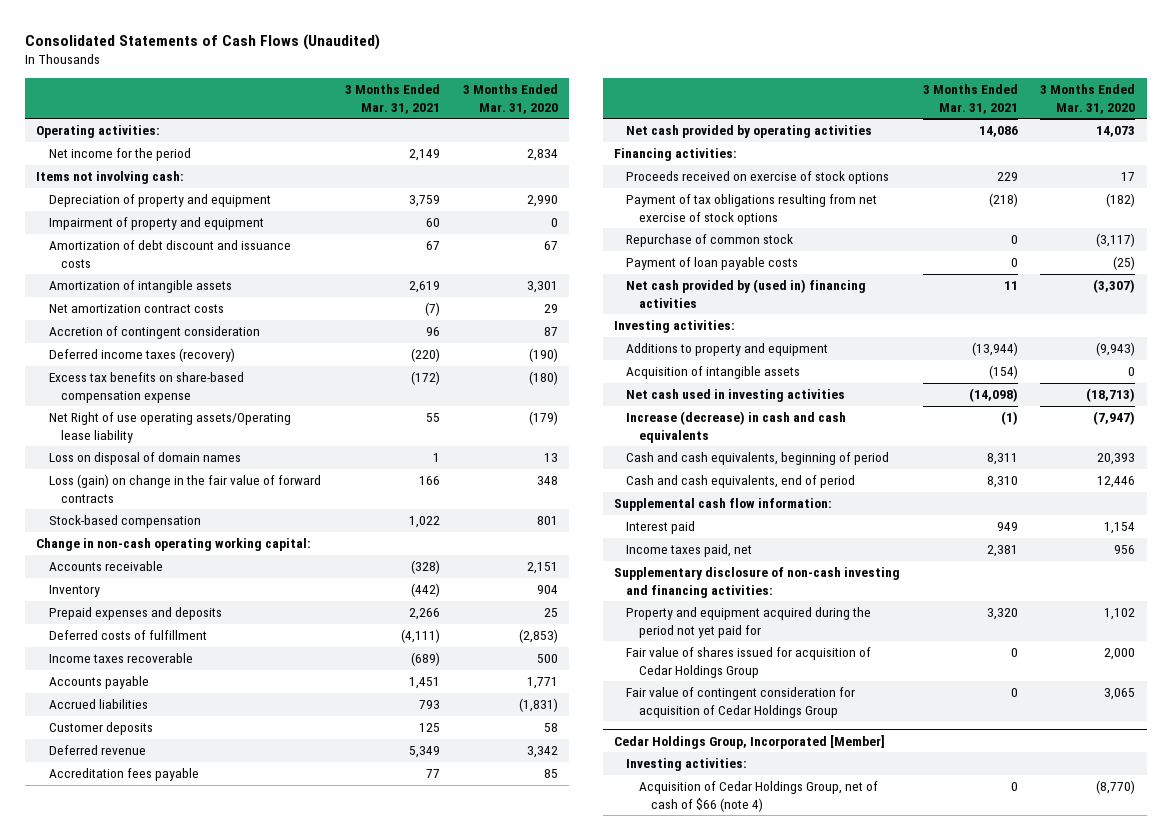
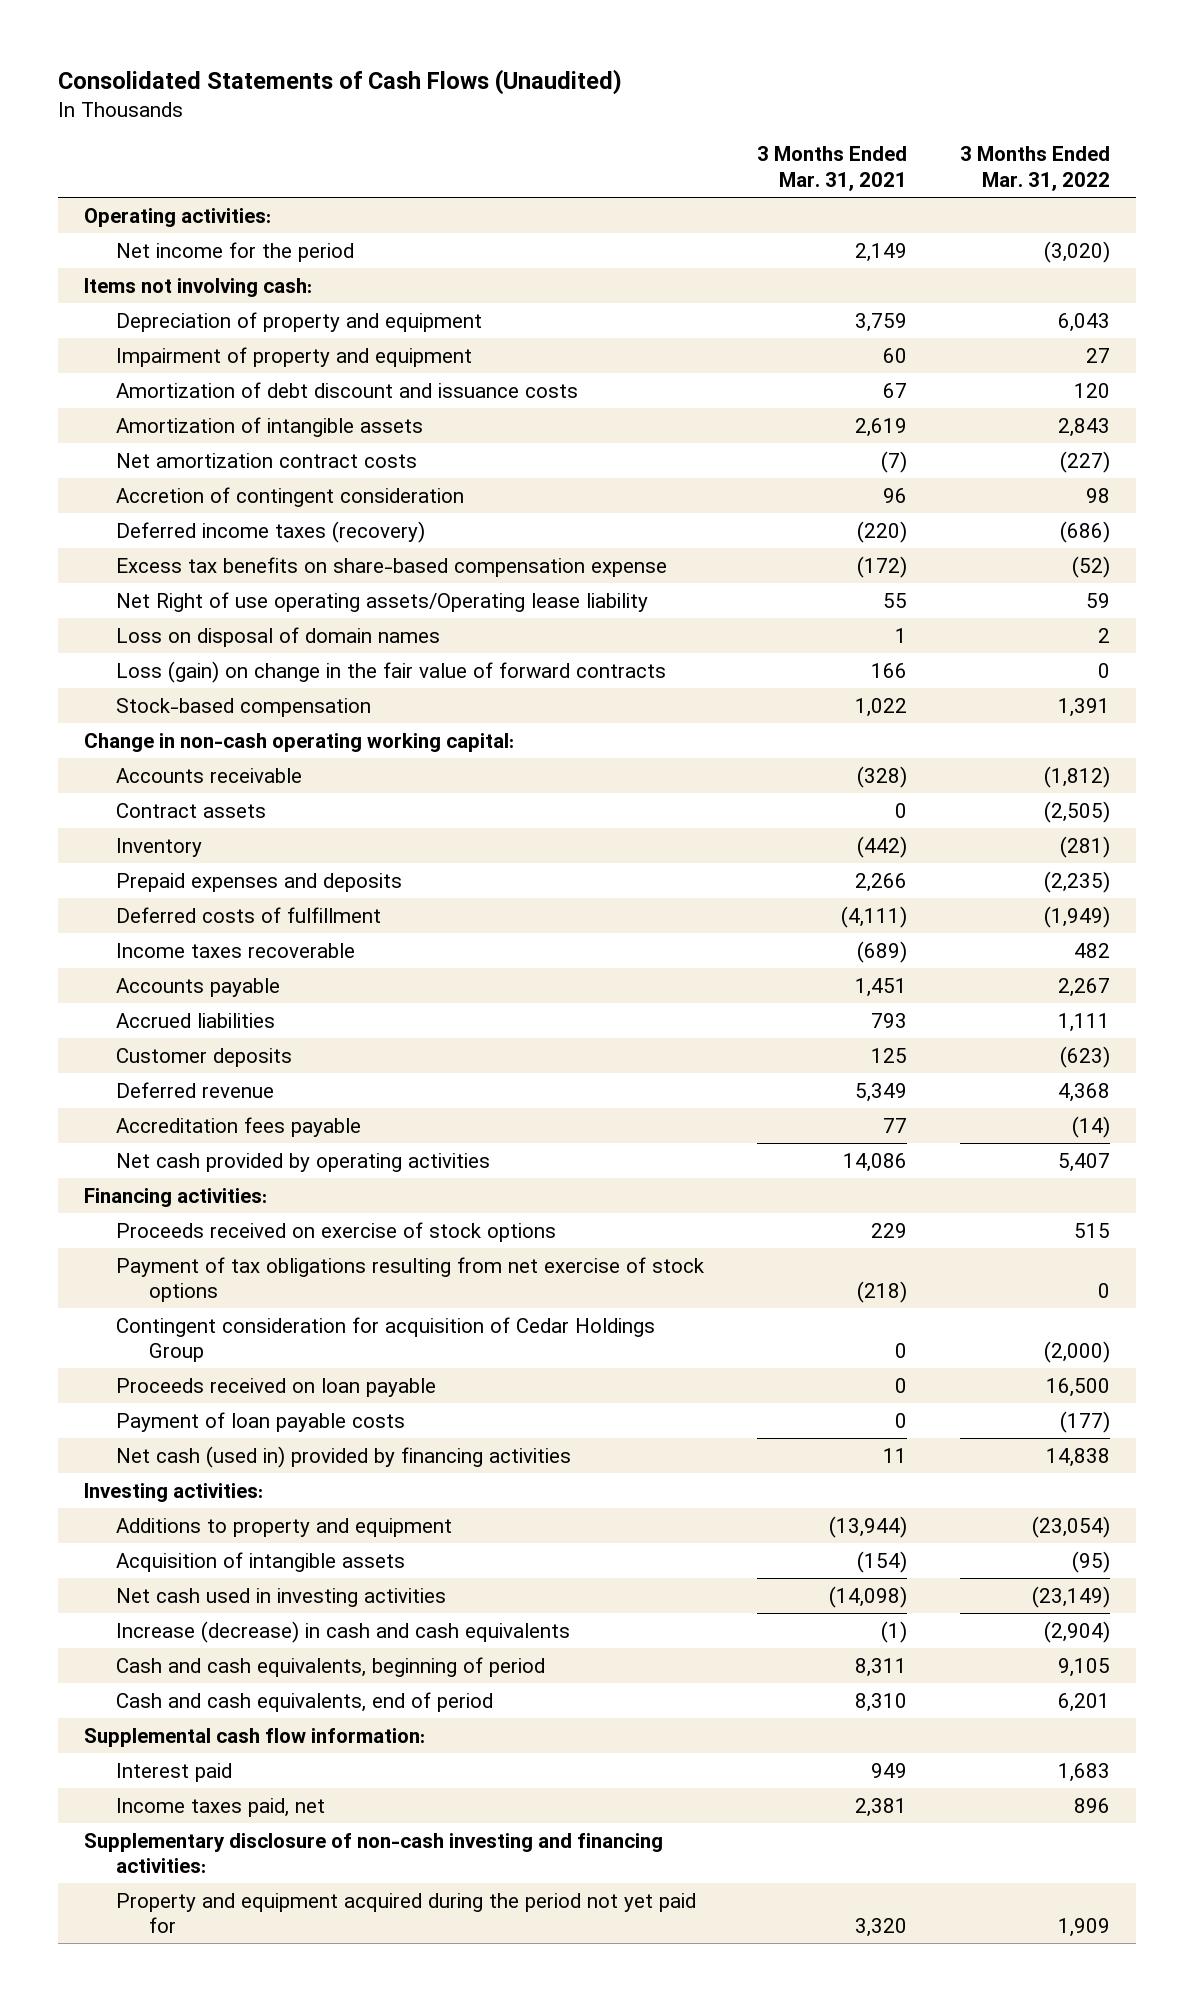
[462,84,558,114] 3 Months Ended Mar. 31, 2020 -> none
none -> [959,146,1110,192] 3 Months Ended Mar. 31, 2022
none -> [116,802,267,818] Contract assets
[626,234,794,248] Repurchase of common stock -> none
none -> [116,1316,656,1363] Contingent consideration for acquisition of Cedar Holdings Group
none -> [116,1377,437,1397] Proceeds received on loan payable
[626,279,867,308] Net cash provided by (used in) financing activities -> [116,1445,572,1468] Net cash (used in) provided by financing activities
[626,647,872,678] Fair value of shares issued for acquisition of Cedar Holdings Group -> none
[626,687,856,718] Fair value of contingent consideration for acquisition of Cedar Holdings Group -> none
[614,734,886,749] Cedar Holdings Group, Incorporated [Member] -> none
[626,758,748,772] Investing activities: -> none
[638,781,878,812] Acquisition of Cedar Holdings Group, net of cash of $66 (note 4) -> none

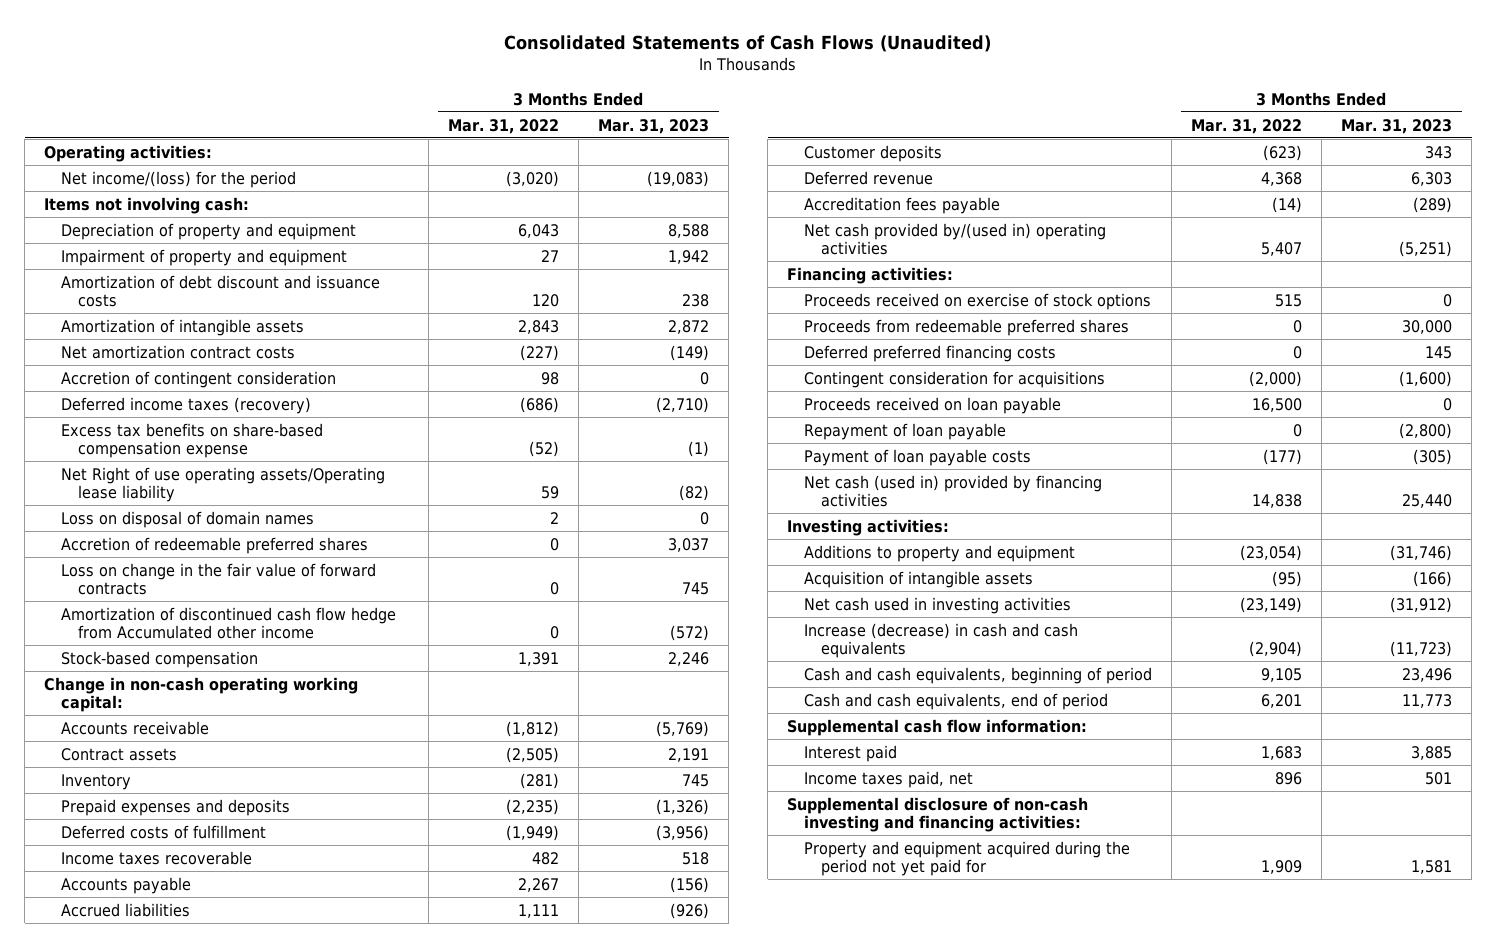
[757,146,908,192] 3 Months Ended Mar. 31, 2021 -> none
none -> [597,118,709,134] Mar. 31, 2023
[116,241,355,262] Net income for the period -> [60,170,296,188] Net income/(loss) for the period
none -> [60,536,368,554] Accretion of redeemable preferred shares
[116,660,667,683] Loss (gain) on change in the fair value of forward contracts -> [60,562,376,596] Loss on change in the fair value of forward contracts
none -> [60,606,396,640] Amortization of discontinued cash flow hedge from Accumulated other income
[116,1152,491,1172] Net cash provided by operating activities -> [803,222,1106,256] Net cash provided by/(used in) operating activities
[116,1256,705,1303] Payment of tax obligations resulting from net exercise of stock options -> none
none -> [803,318,1129,336] Proceeds from redeemable preferred shares
none -> [803,344,1056,362] Deferred preferred financing costs
[116,1316,656,1363] Contingent consideration for acquisition of Cedar Holdings Group -> [803,370,1105,388] Contingent consideration for acquisitions
none -> [803,422,1006,440] Repayment of loan payable
[84,1832,664,1874] Supplementary disclosure of non-cash investing and financing activities: -> [787,796,1089,833] Supplemental disclosure of non-cash investing and financing activities:

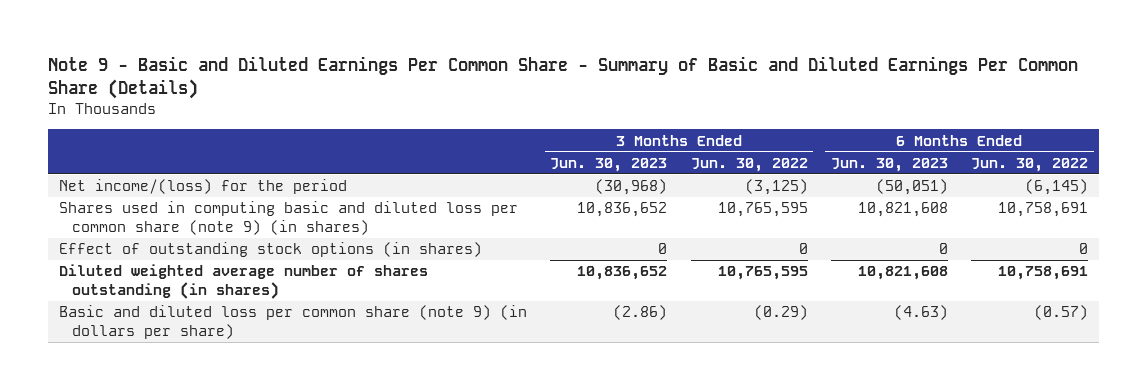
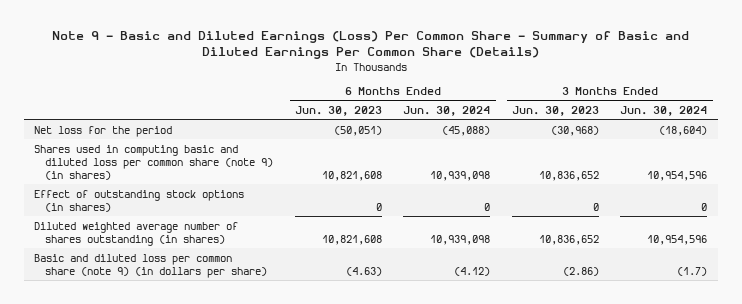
[47,55,1078,100] Note 9 - Basic and Diluted Earnings Per Common Share - Summary of Basic and Diluted Earnings Per Common Share (Details) -> [51,31,689,60] Note 9 - Basic and Diluted Earnings (Loss) Per Common Share - Summary of Basic and Diluted Earnings Per Common Share (Details)
[690,157,808,172] Jun. 30, 2022 -> none
[970,157,1088,172] Jun. 30, 2022 -> none
none -> [403,105,491,116] Jun. 30, 2024
none -> [620,105,708,116] Jun. 30, 2024
[59,179,348,195] Net income/(loss) for the period -> [34,125,173,137] Net loss for the period

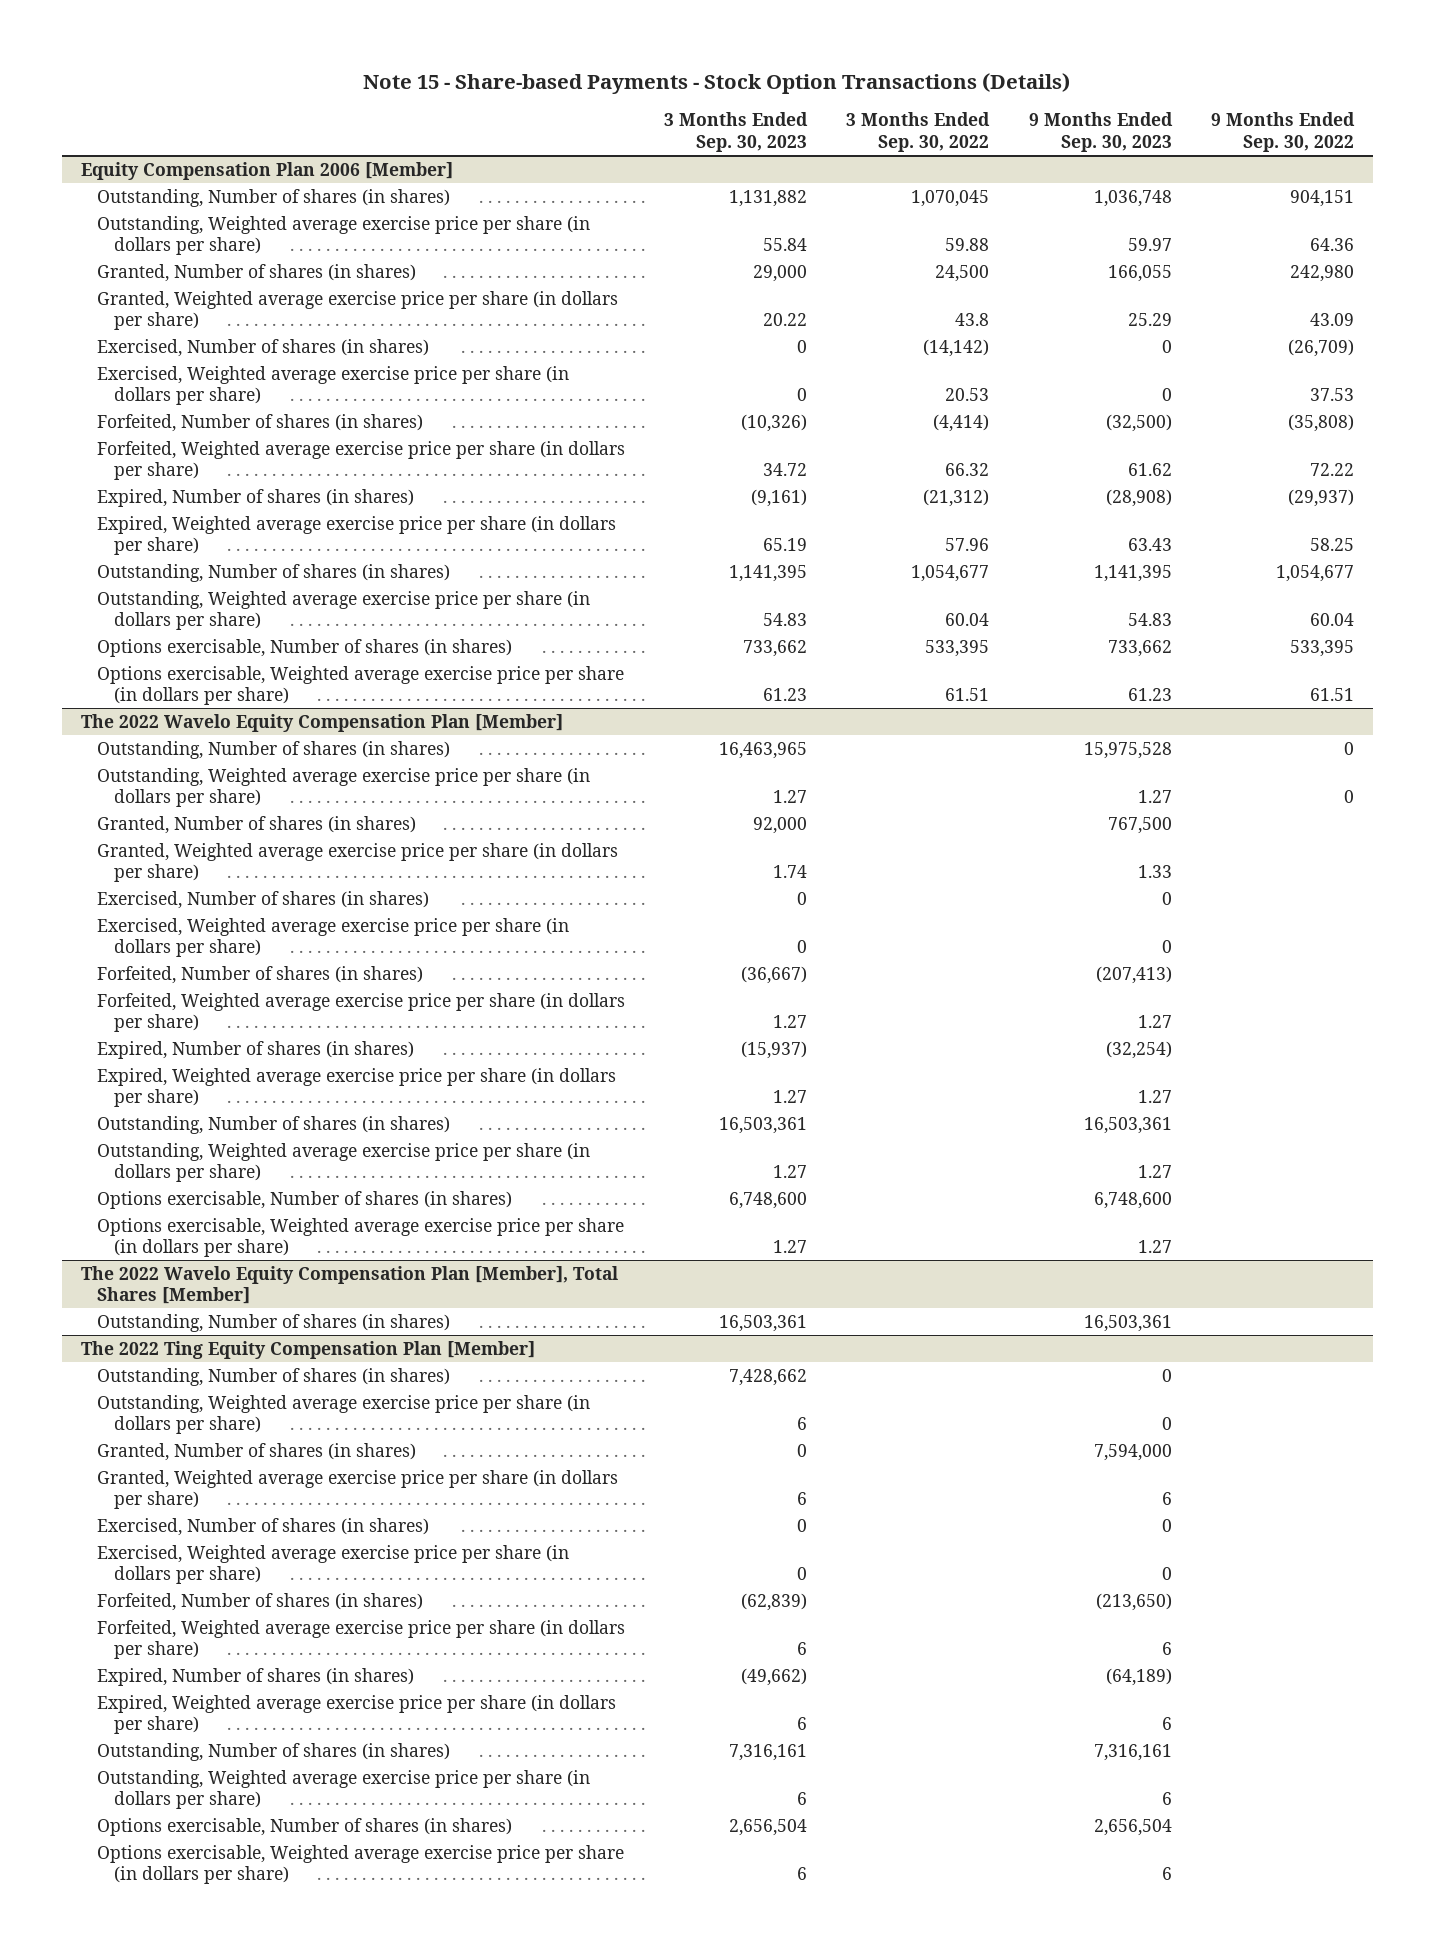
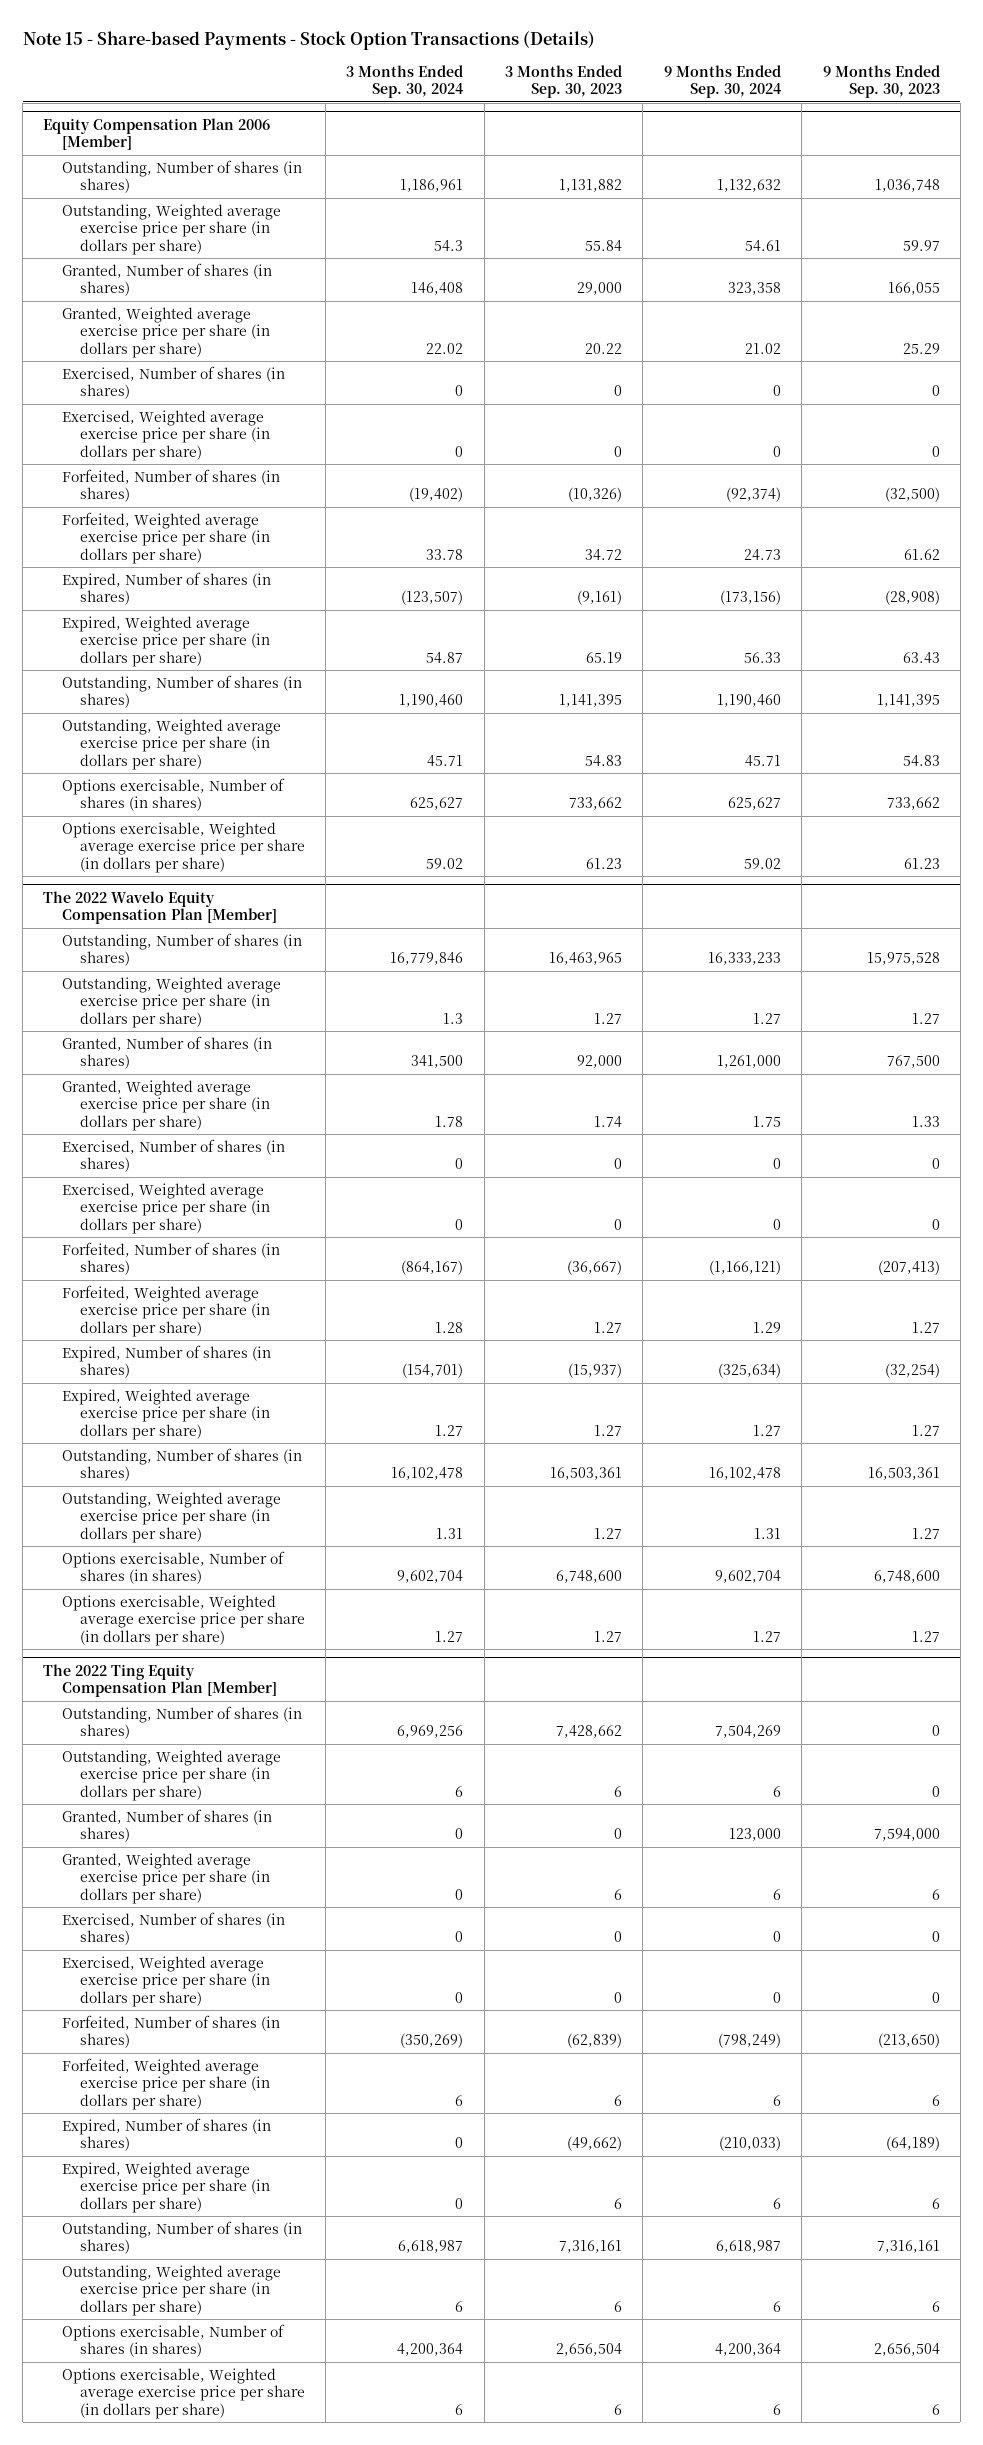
[846,112,991,153] 3 Months Ended Sep. 30, 2022 -> none
[1210,112,1355,153] 9 Months Ended Sep. 30, 2022 -> none
none -> [346,64,464,99] 3 Months Ended Sep. 30, 2024
none -> [663,64,781,99] 9 Months Ended Sep. 30, 2024
[81,1265,619,1305] The 2022 Wavelo Equity Compensation Plan [Member], Total Shares [Member] -> none
[97,1313,451,1332] Outstanding, Number of shares (in shares) -> none

